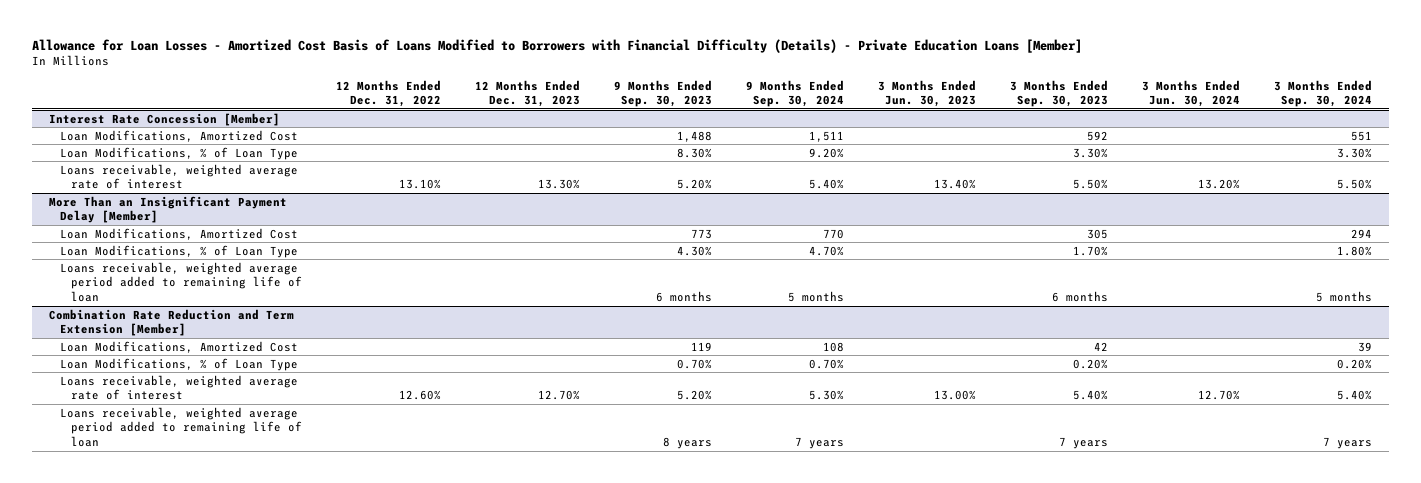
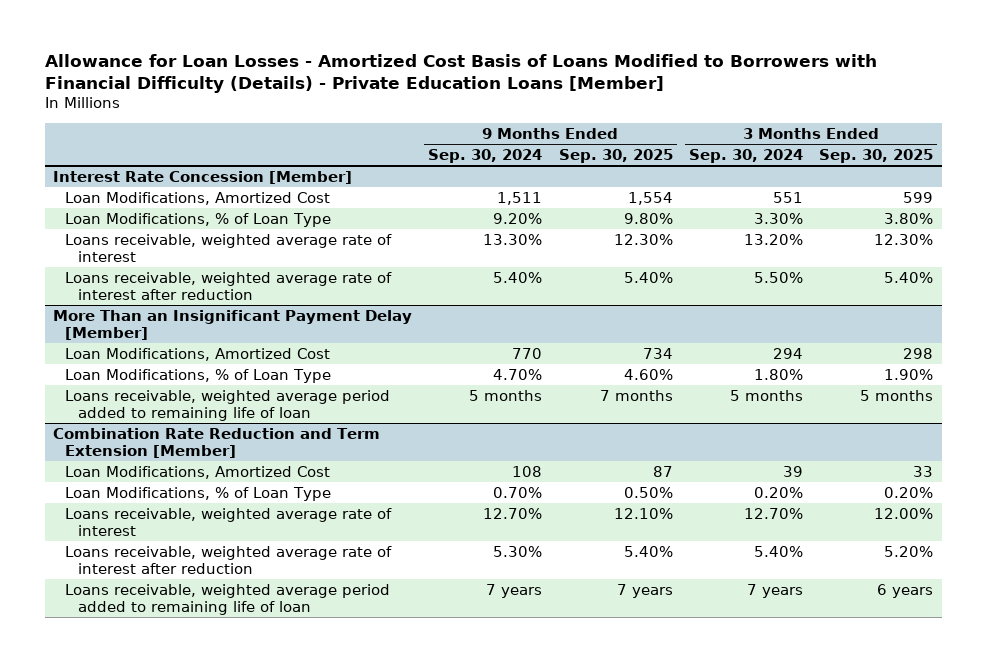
[336,79,442,108] 12 Months Ended Dec. 31, 2022 -> none
[475,79,581,108] 12 Months Ended Dec. 31, 2023 -> none
[614,79,713,108] 9 Months Ended Sep. 30, 2023 -> none
[878,79,977,108] 3 Months Ended Jun. 30, 2023 -> none
[1010,79,1109,108] 3 Months Ended Sep. 30, 2023 -> none
[1142,79,1241,108] 3 Months Ended Jun. 30, 2024 -> none
none -> [558,148,673,163] Sep. 30, 2025
none -> [819,148,934,163] Sep. 30, 2025
[809,179,845,190] 5.40% -> [483,233,543,245] 13.30%
[1337,179,1373,190] 5.50% -> [743,233,803,245] 13.20%
none -> [65,271,393,300] Loans receivable, weighted average rate of interest after reduction
[809,390,845,401] 5.30% -> [483,507,543,519] 12.70%
[1337,390,1373,401] 5.40% -> [743,507,803,519] 12.70%
none -> [65,545,393,574] Loans receivable, weighted average rate of interest after reduction

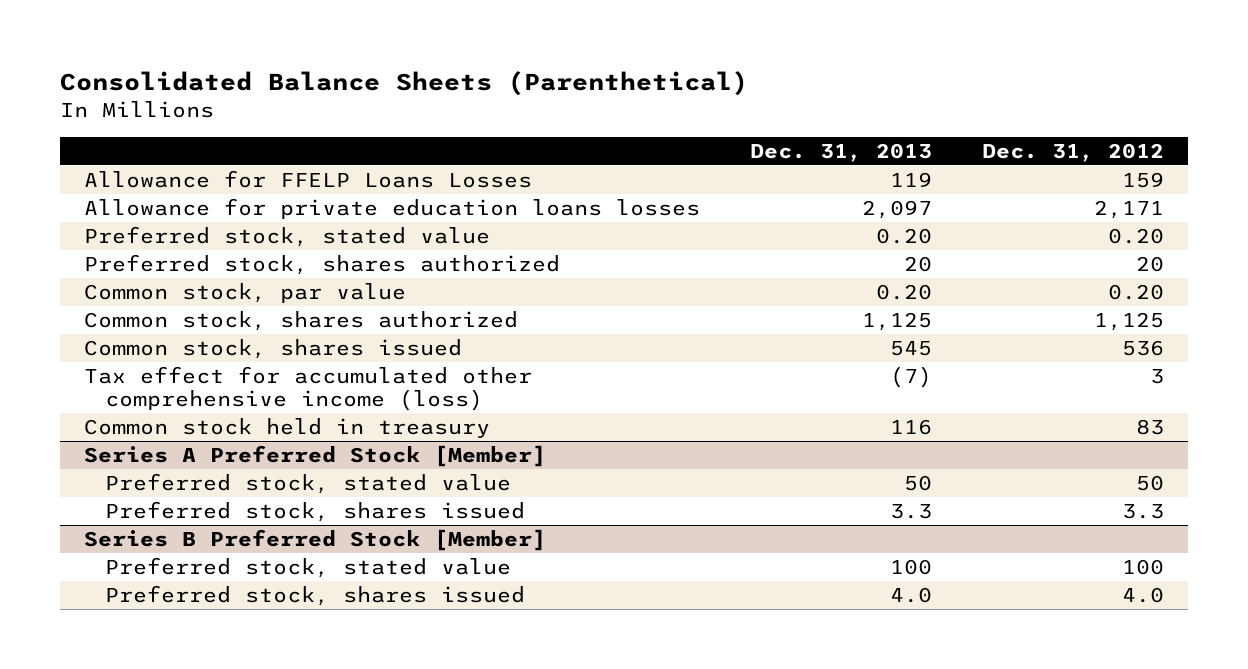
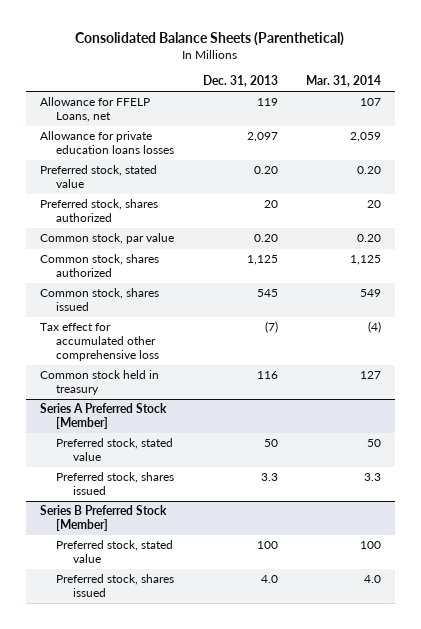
[981,142,1164,162] Dec. 31, 2012 -> none
none -> [306,74,382,87] Mar. 31, 2014
[84,169,533,188] Allowance for FFELP Loans Losses -> [39,97,150,123] Allowance for FFELP Loans, net
[84,365,533,411] Tax effect for accumulated other comprehensive income (loss) -> [39,323,160,361] Tax effect for accumulated other comprehensive loss

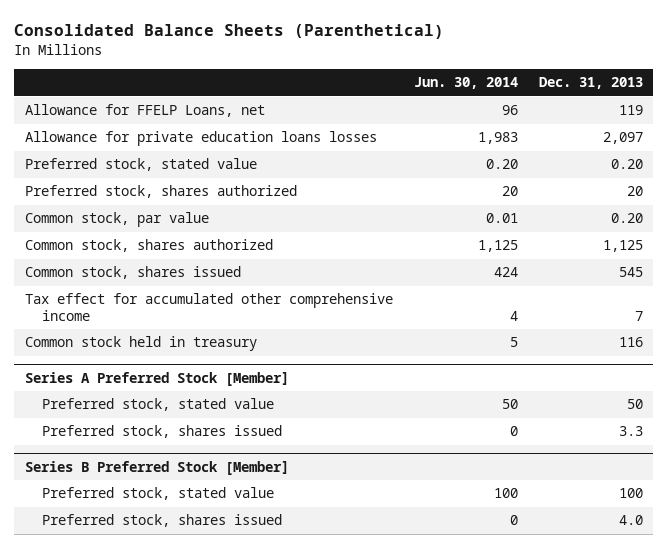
[306,74,382,87] Mar. 31, 2014 -> none
none -> [413,77,518,90] Jun. 30, 2014
[39,323,160,361] Tax effect for accumulated other comprehensive loss -> [24,293,393,321] Tax effect for accumulated other comprehensive income
[264,321,278,334] (7) -> [634,310,643,321] 7

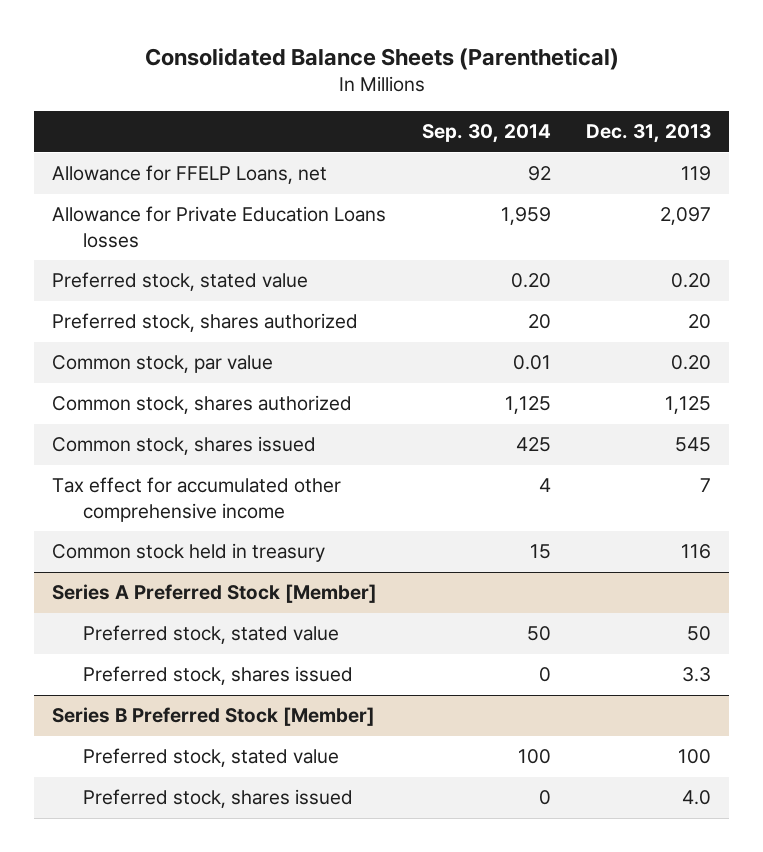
[413,77,518,90] Jun. 30, 2014 -> none
none -> [421,124,551,144] Sep. 30, 2014
[24,131,377,147] Allowance for private education loans losses -> [52,206,387,248] Allowance for Private Education Loans losses

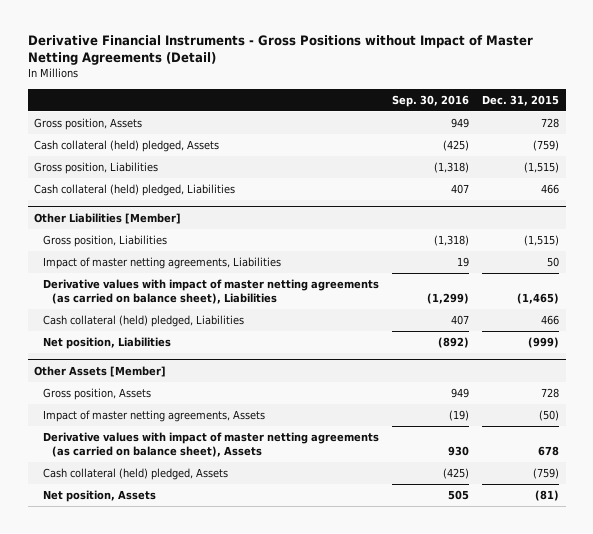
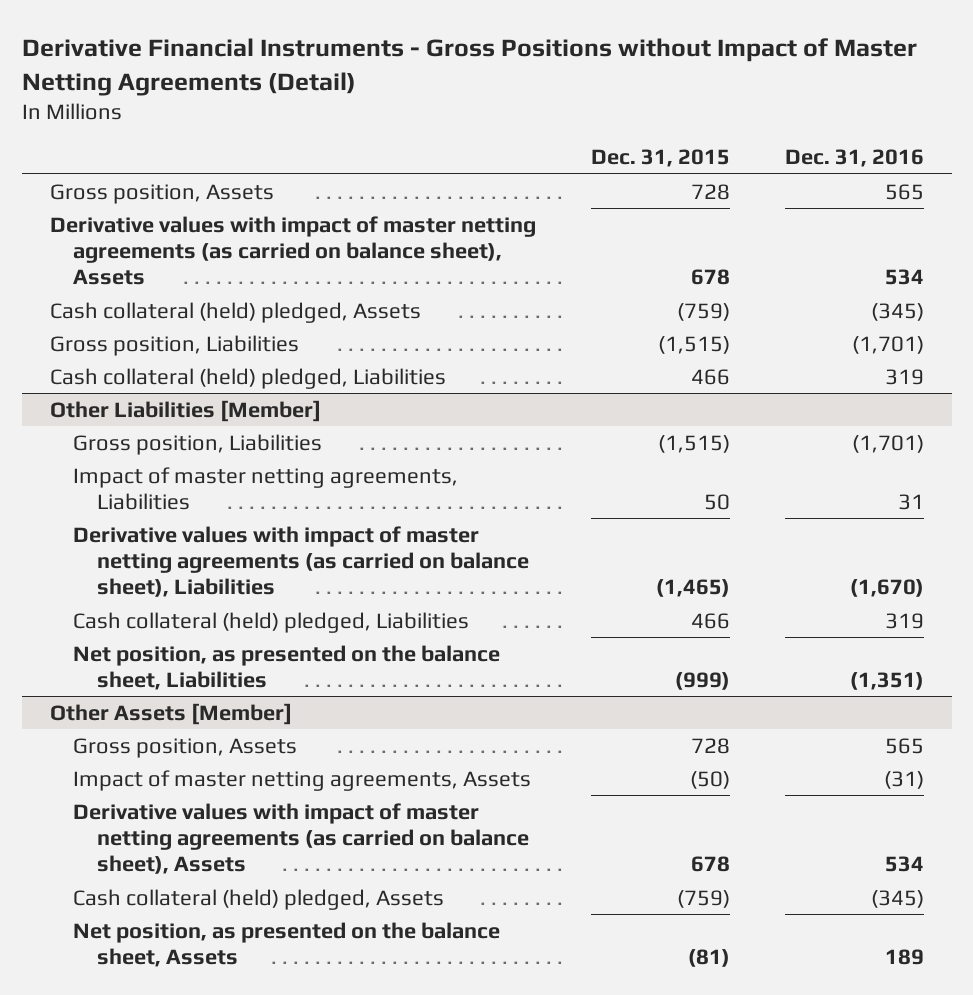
[391,94,469,107] Sep. 30, 2016 -> none
none -> [784,149,924,168] Dec. 31, 2016
none -> [49,215,536,286] Derivative values with impact of master netting agreements (as carried on balance sheet), Assets
[42,337,171,350] Net position, Liabilities -> [73,644,501,690] Net position, as presented on the balance sheet, Liabilities
[42,490,156,503] Net position, Assets -> none
none -> [73,921,501,967] Net position, as presented on the balance sheet, Assets

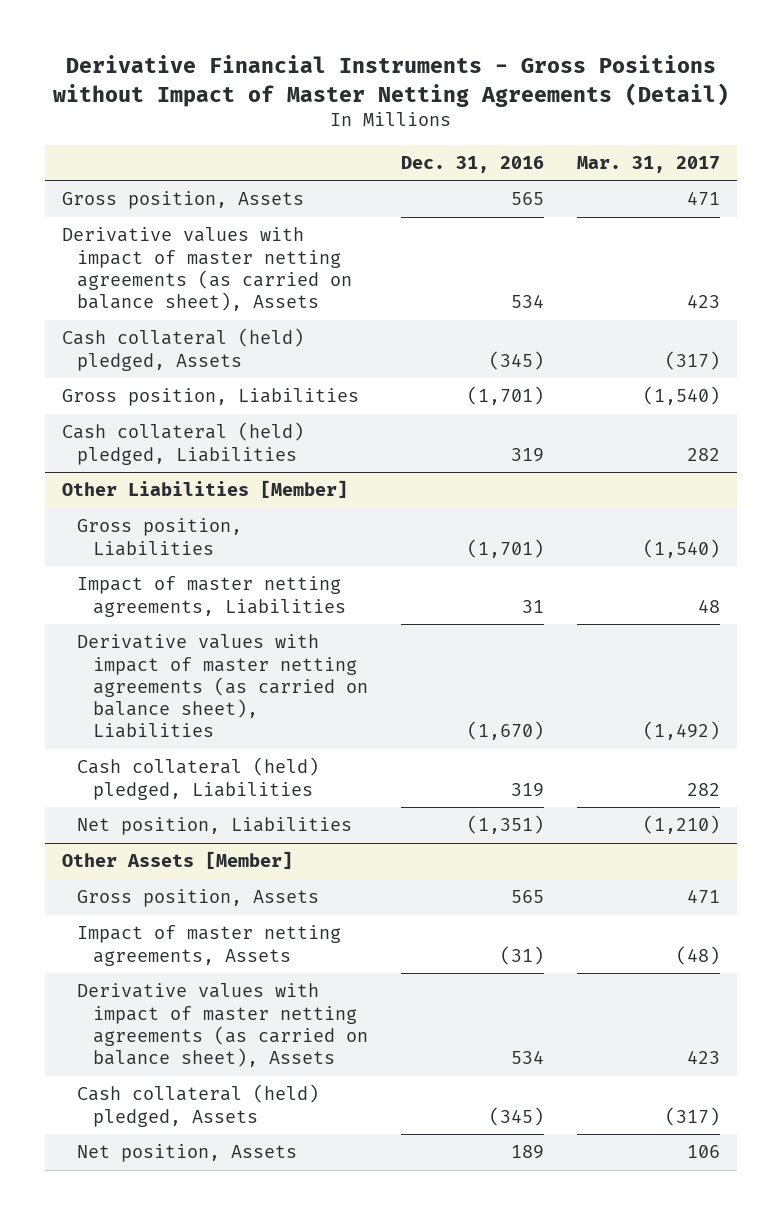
[590,149,730,168] Dec. 31, 2015 -> none
none -> [577,155,721,173] Mar. 31, 2017
[73,644,501,690] Net position, as presented on the balance sheet, Liabilities -> [77,817,353,836] Net position, Liabilities
[73,921,501,967] Net position, as presented on the balance sheet, Assets -> [77,1144,298,1163] Net position, Assets

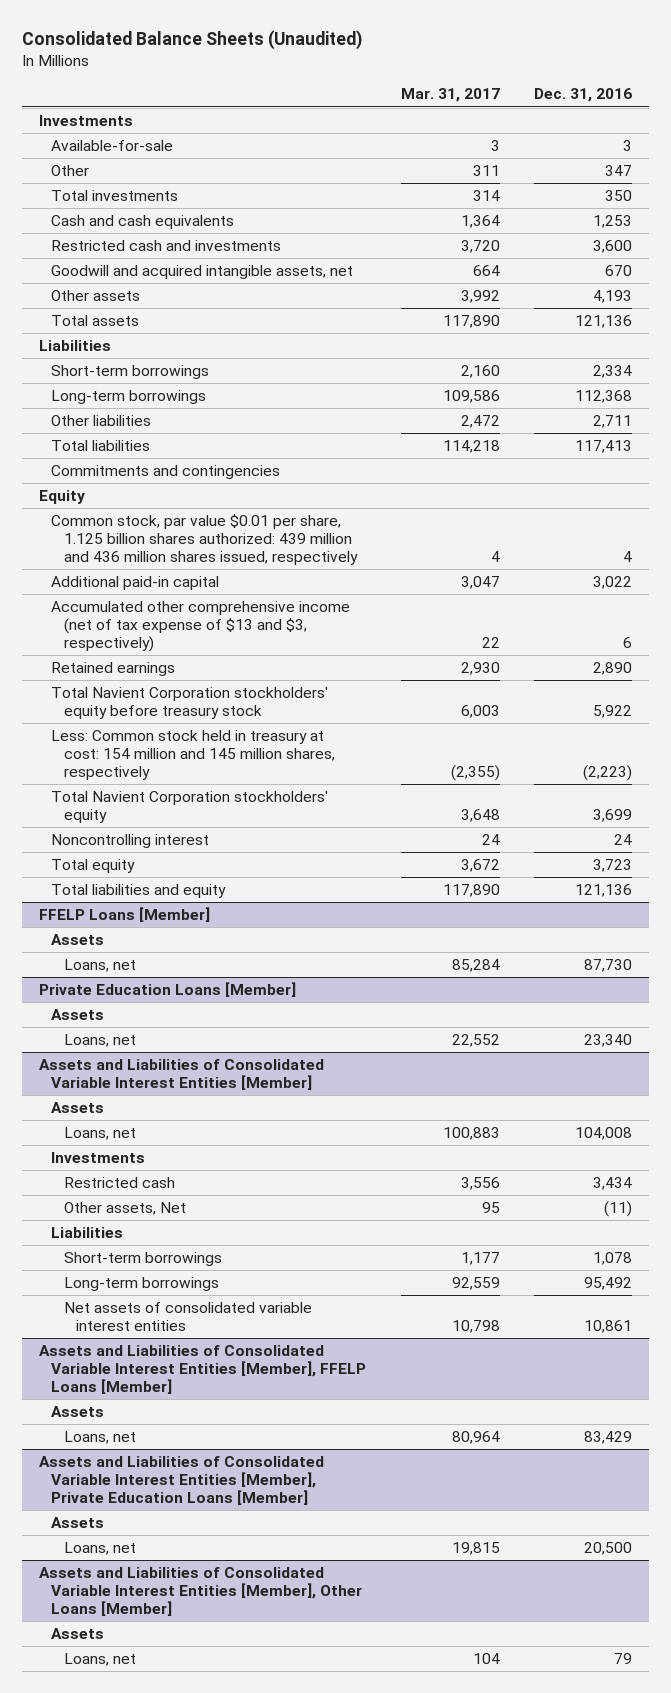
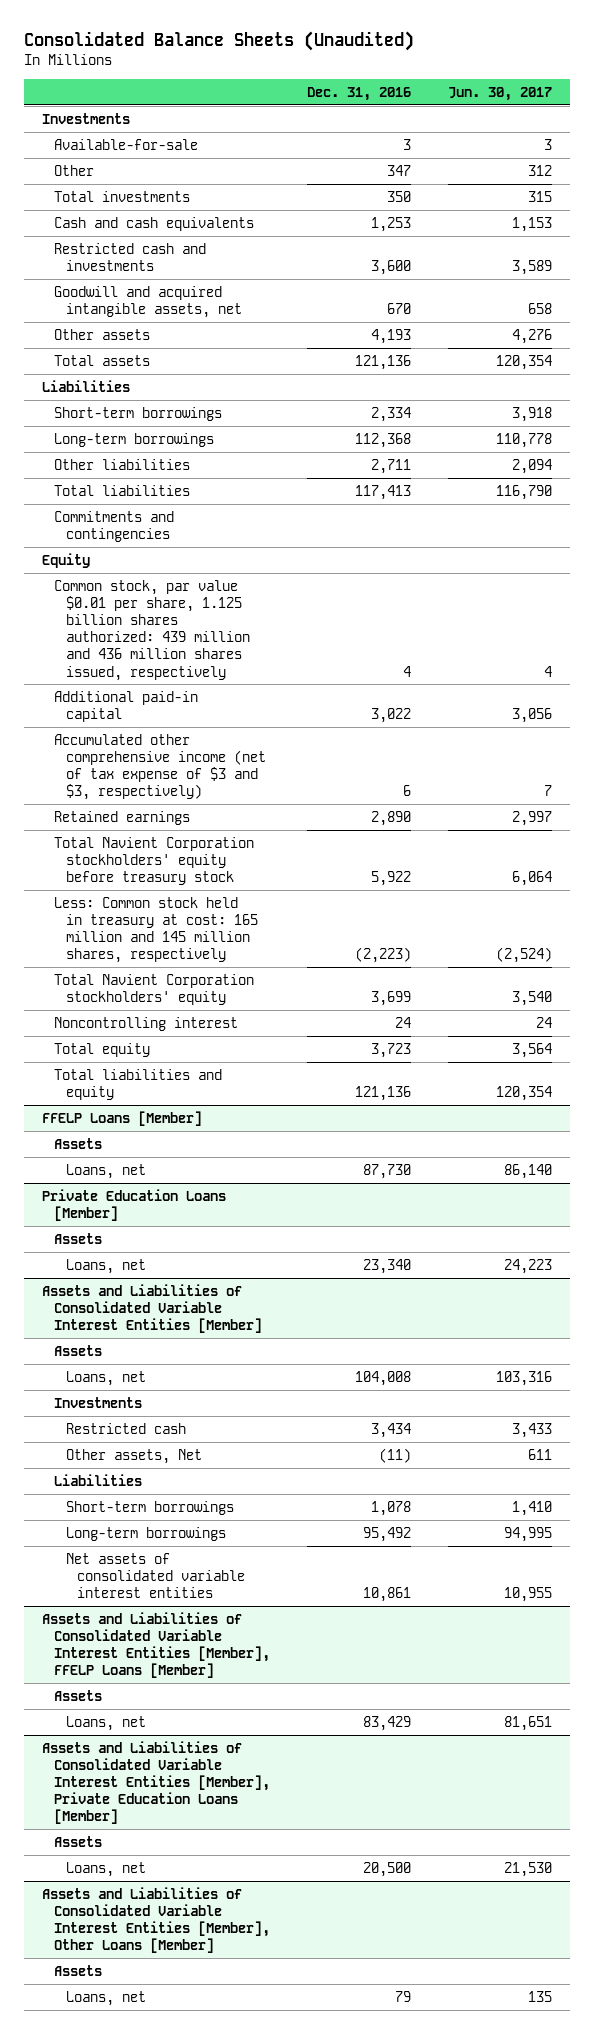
[400,88,500,103] Mar. 31, 2017 -> none
none -> [447,87,552,102] Jun. 30, 2017
[51,601,351,653] Accumulated other comprehensive income (net of tax expense of $13 and $3, respectively) -> [53,733,266,801] Accumulated other comprehensive income (net of tax expense of $3 and $3, respectively)
[51,730,335,781] Less: Common stock held in treasury at cost: 154 million and 145 million shares, respectively -> [53,896,258,964] Less: Common stock held in treasury at cost: 165 million and 145 million shares, respectively

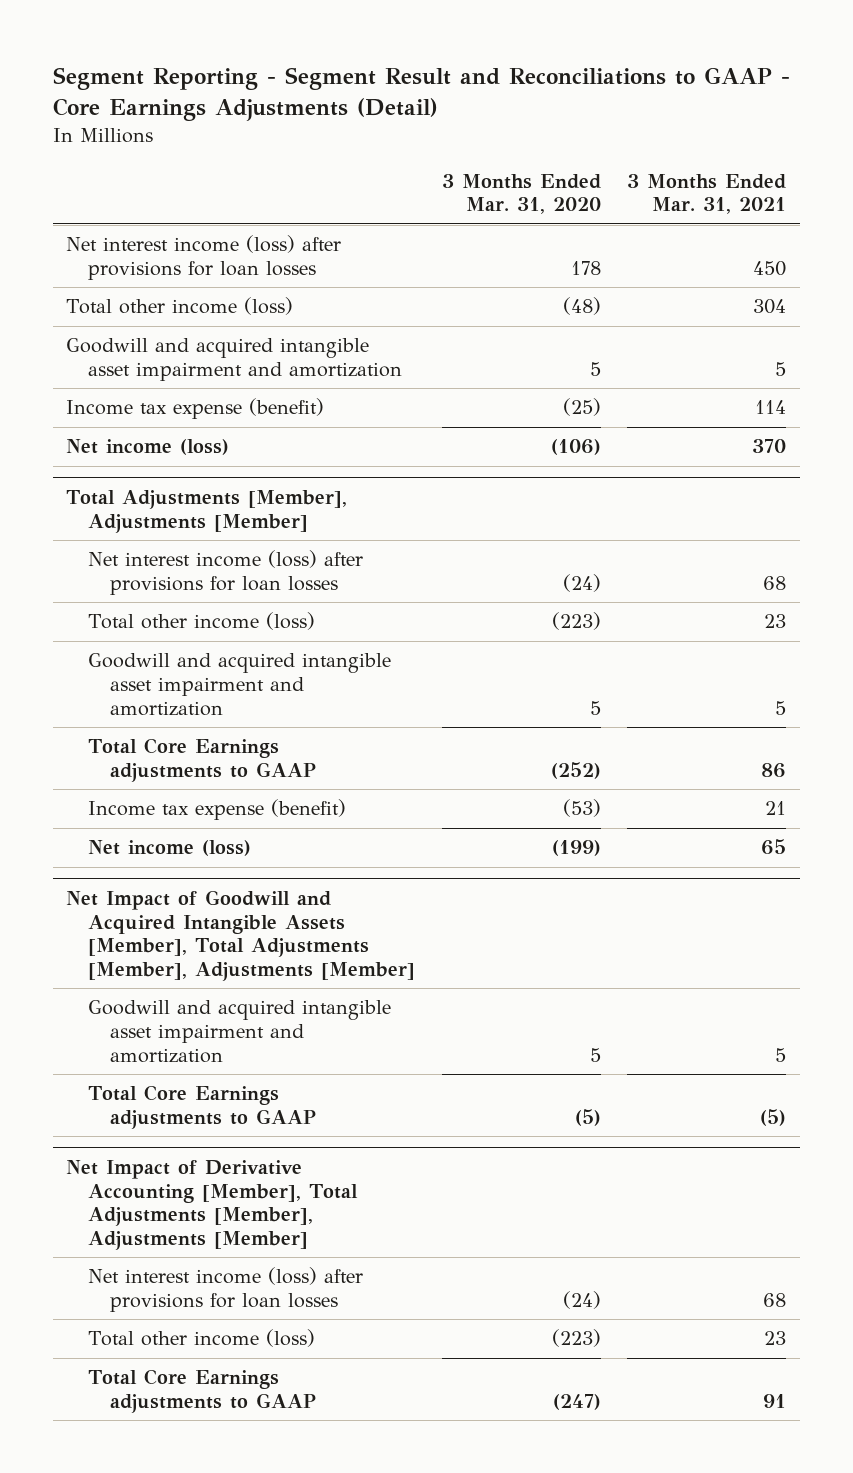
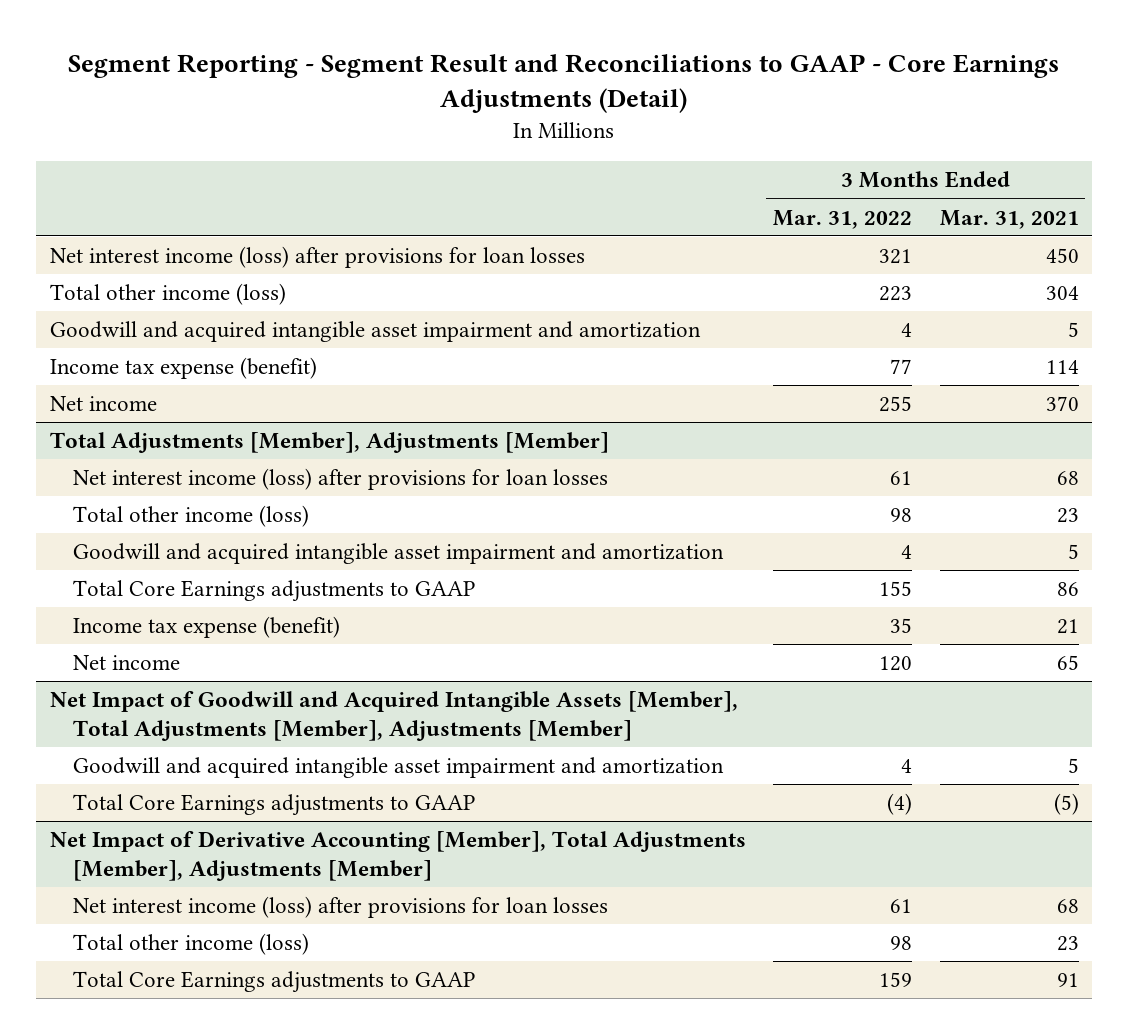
[441,173,601,215] 3 Months Ended Mar. 31, 2020 -> none
none -> [773,209,913,229] Mar. 31, 2022
[66,439,230,456] Net income (loss) -> [49,396,157,412] Net income
[88,840,252,857] Net income (loss) -> [73,655,181,671] Net income

